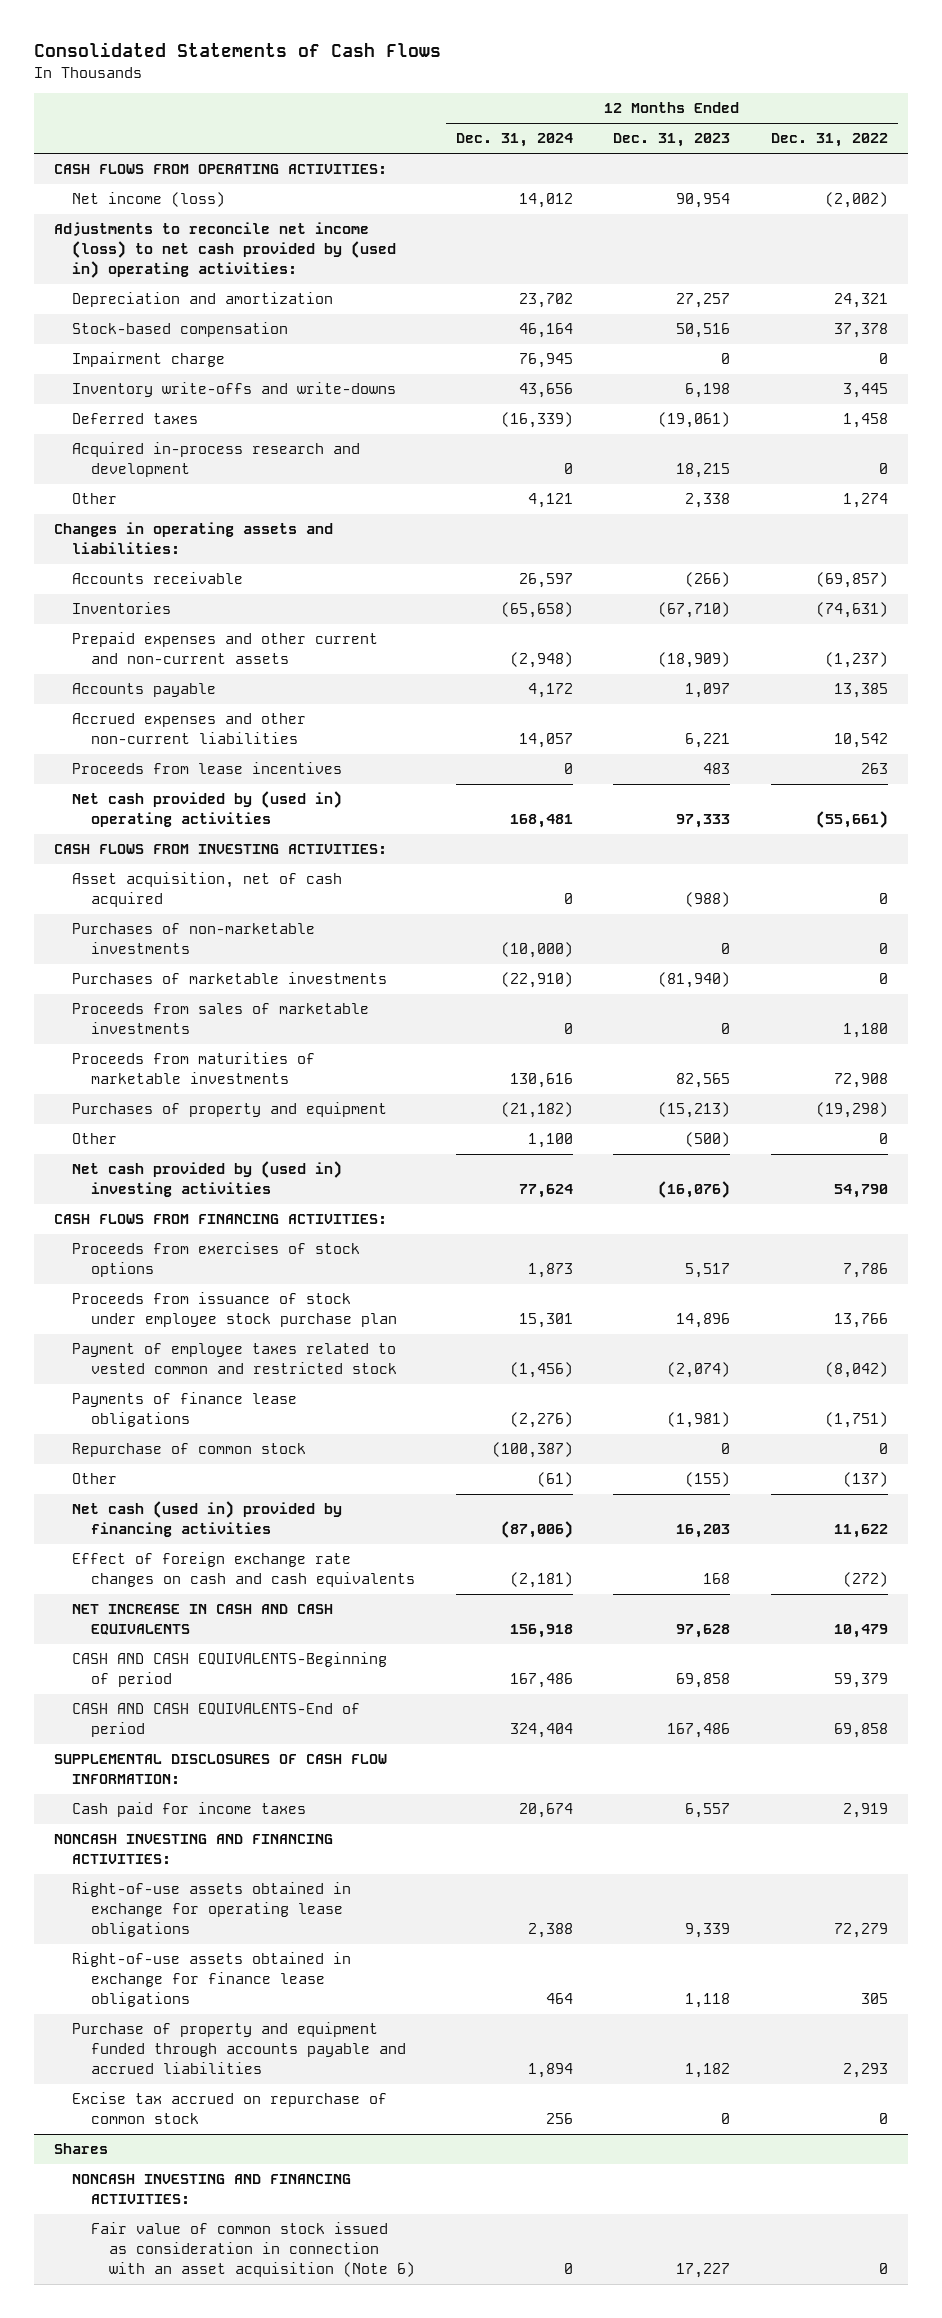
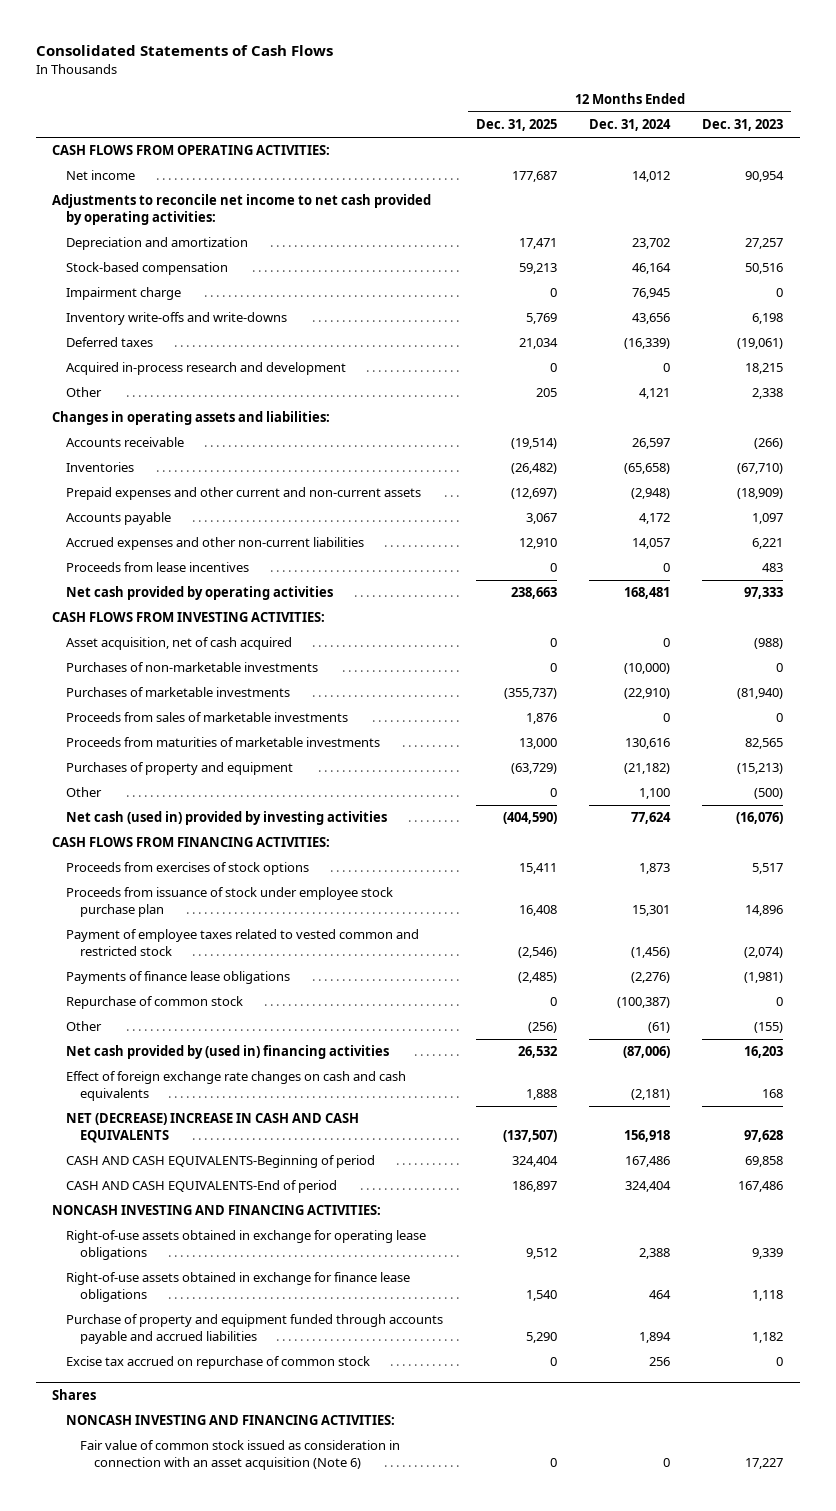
[771,133,889,148] Dec. 31, 2022 -> none
none -> [475,119,557,132] Dec. 31, 2025
[72,192,226,208] Net income (loss) -> [66,170,136,181] Net income
[53,222,397,278] Adjustments to reconcile net income (loss) to net cash provided by (used in) operating activities: -> [52,194,432,226] Adjustments to reconcile net income to net cash provided by operating activities:
[72,791,343,828] Net cash provided by (used in) operating activities -> [66,586,334,601] Net cash provided by operating activities
[72,1161,343,1198] Net cash provided by (used in) investing activities -> [66,811,388,826] Net cash (used in) provided by investing activities
[72,1501,343,1538] Net cash (used in) provided by financing activities -> [66,1045,390,1060] Net cash provided by (used in) financing activities
[72,1604,334,1636] NET INCREASE IN CASH AND CASH EQUIVALENTS -> [66,1113,360,1144] NET (DECREASE) INCREASE IN CASH AND CASH EQUIVALENTS
[53,1754,387,1785] SUPPLEMENTAL DISCLOSURES OF CASH FLOW INFORMATION: -> none
[72,1802,307,1818] Cash paid for income taxes -> none

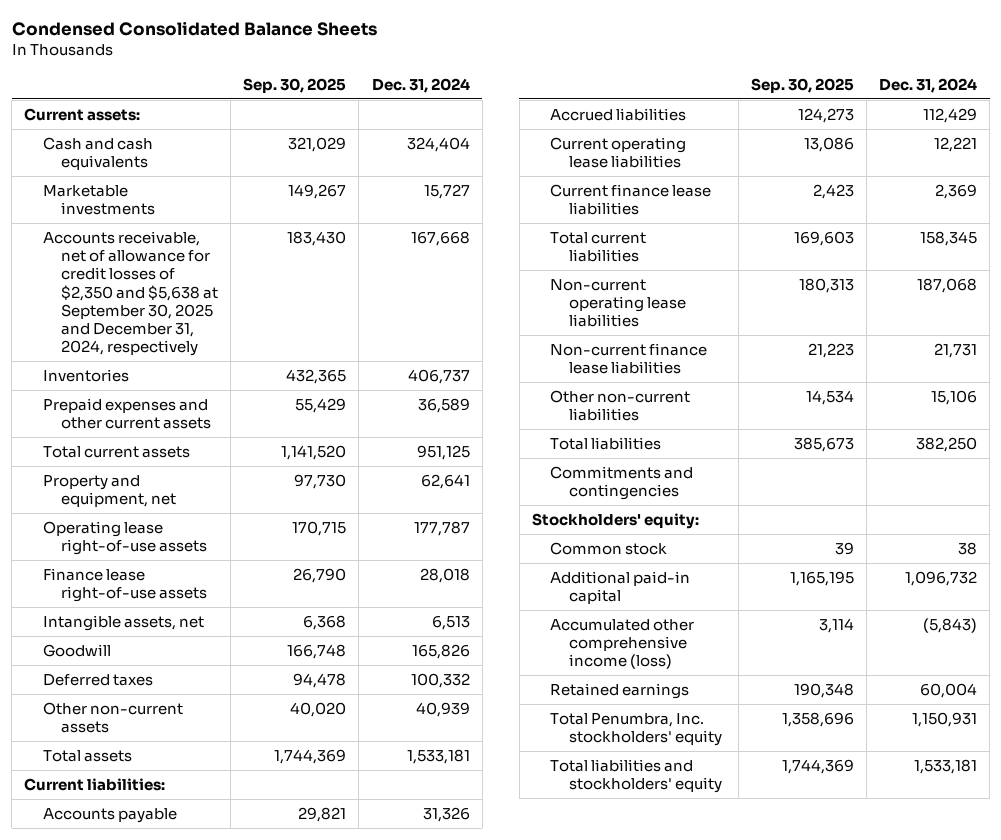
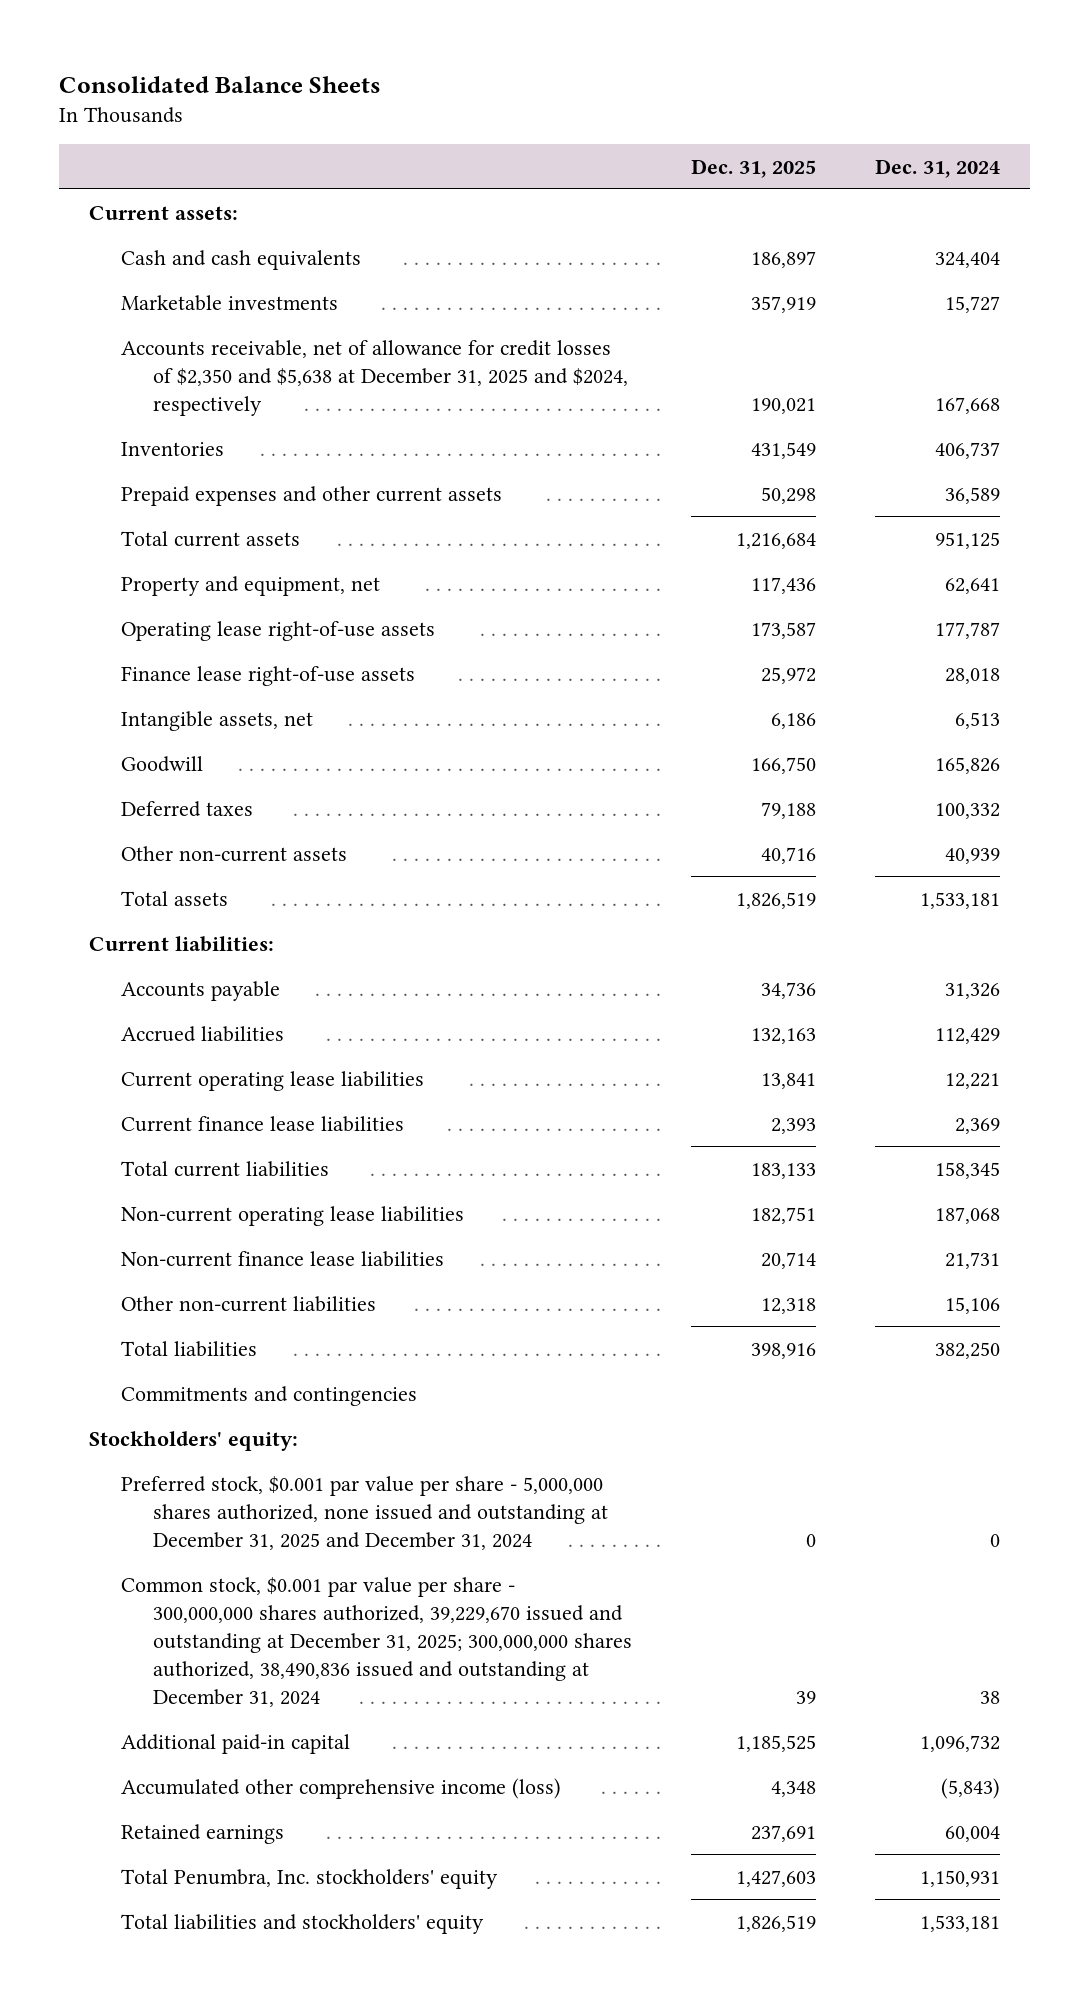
[11,21,377,37] Condensed Consolidated Balance Sheets -> [58,75,381,93] Consolidated Balance Sheets
[243,77,347,93] Sep. 30, 2025 -> none
none -> [691,158,817,178] Dec. 31, 2025
[42,230,219,357] Accounts receivable, net of allowance for credit losses of $2,350 and $5,638 at September 30, 2025 and December 31, 2024, respectively -> [120,339,628,416] Accounts receivable, net of allowance for credit losses of $2,350 and $5,638 at December 31, 2025 and $2024, respectively
none -> [120,1475,608,1550] Preferred stock, $0.001 par value per share - 5,000,000 shares authorized, none issued and outstanding at December 31, 2025 and December 31, 2024
[550,541,668,555] Common stock -> [120,1576,632,1707] Common stock, $0.001 par value per share - 300,000,000 shares authorized, 39,229,670 issued and outstanding at December 31, 2025; 300,000,000 shares authorized, 38,490,836 issued and outstanding at December 31, 2024

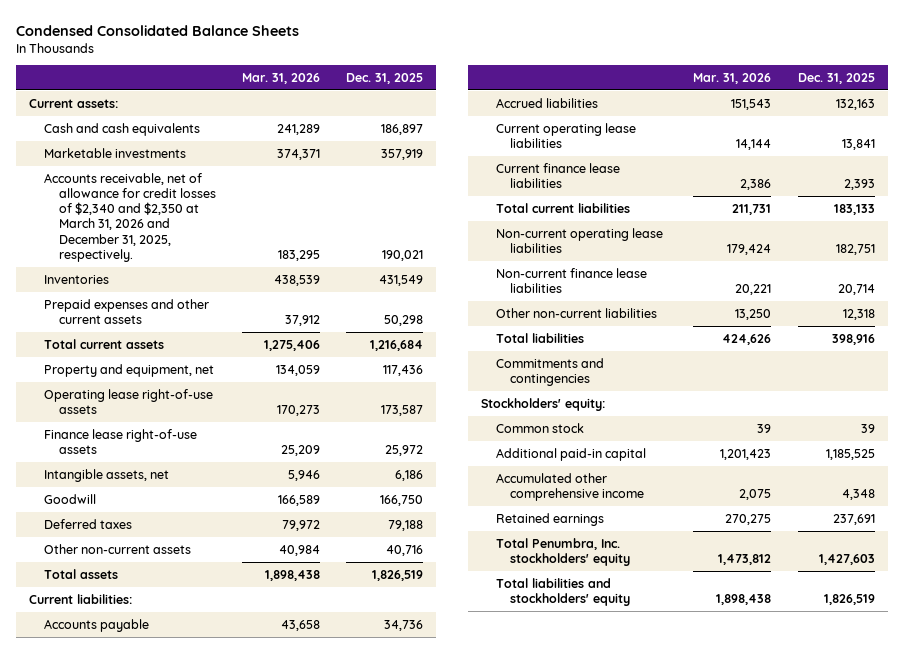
[58,75,381,93] Consolidated Balance Sheets -> [16,24,300,36] Condensed Consolidated Balance Sheets
[875,158,1001,178] Dec. 31, 2024 -> none
none -> [241,72,320,84] Mar. 31, 2026
[120,339,628,416] Accounts receivable, net of allowance for credit losses of $2,350 and $5,638 at December 31, 2025 and $2024, respectively -> [43,172,216,262] Accounts receivable, net of allowance for credit losses of $2,340 and $2,350 at March 31, 2026 and December 31, 2025, respectively.
[120,1475,608,1550] Preferred stock, $0.001 par value per share - 5,000,000 shares authorized, none issued and outstanding at December 31, 2025 and December 31, 2024 -> none
[120,1576,632,1707] Common stock, $0.001 par value per share - 300,000,000 shares authorized, 39,229,670 issued and outstanding at December 31, 2025; 300,000,000 shares authorized, 38,490,836 issued and outstanding at December 31, 2024 -> [495,422,584,433] Common stock
[120,1777,561,1799] Accumulated other comprehensive income (loss) -> [495,472,645,501] Accumulated other comprehensive income

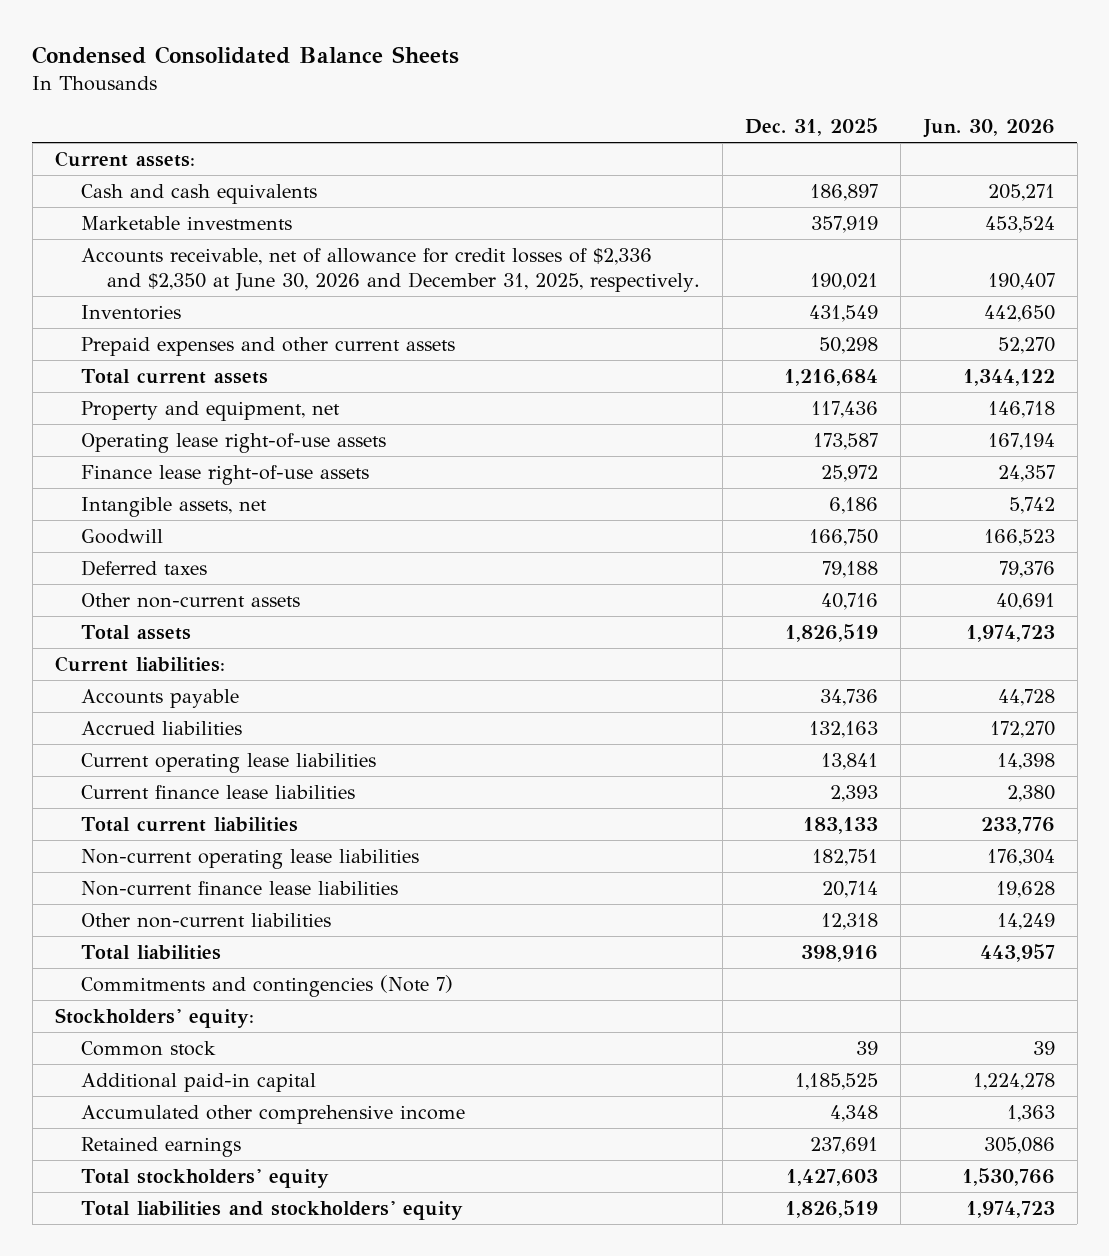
[241,72,320,84] Mar. 31, 2026 -> none
none -> [922,119,1055,139] Jun. 30, 2026
[43,172,216,262] Accounts receivable, net of allowance for credit losses of $2,340 and $2,350 at March 31, 2026 and December 31, 2025, respectively. -> [81,247,701,293] Accounts receivable, net of allowance for credit losses of $2,336 and $2,350 at June 30, 2026 and December 31, 2025, respectively.
[495,357,604,386] Commitments and contingencies -> [81,974,454,997] Commitments and contingencies (Note 7)
[495,537,631,566] Total Penumbra, Inc. stockholders' equity -> [81,1168,330,1188] Total stockholders' equity

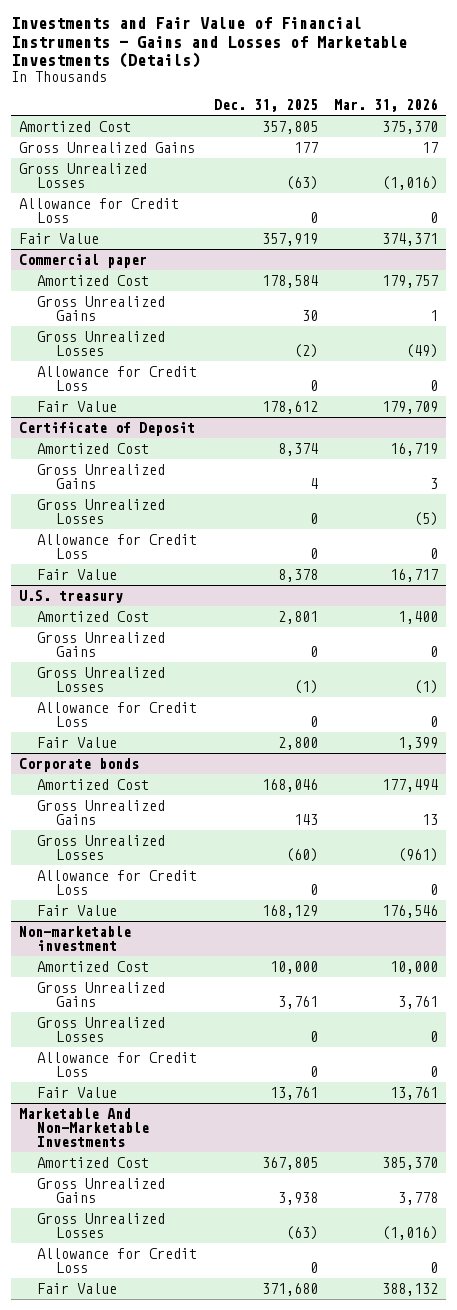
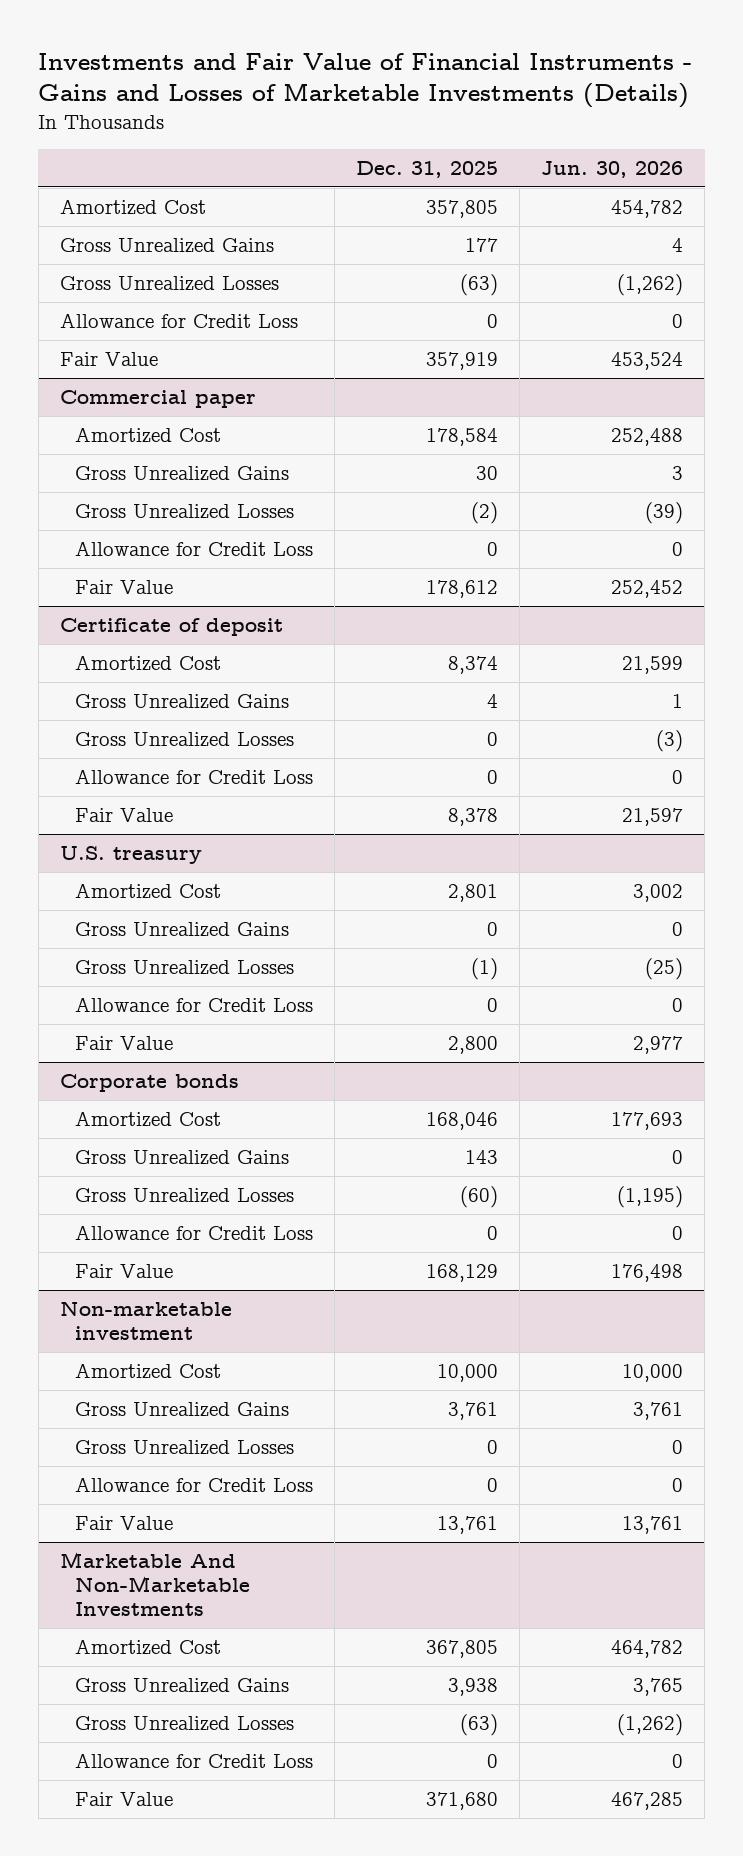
[334,98,439,113] Mar. 31, 2026 -> none
none -> [541,160,684,178] Jun. 30, 2026
[18,421,195,436] Certificate of Deposit -> [59,617,283,636] Certificate of deposit

